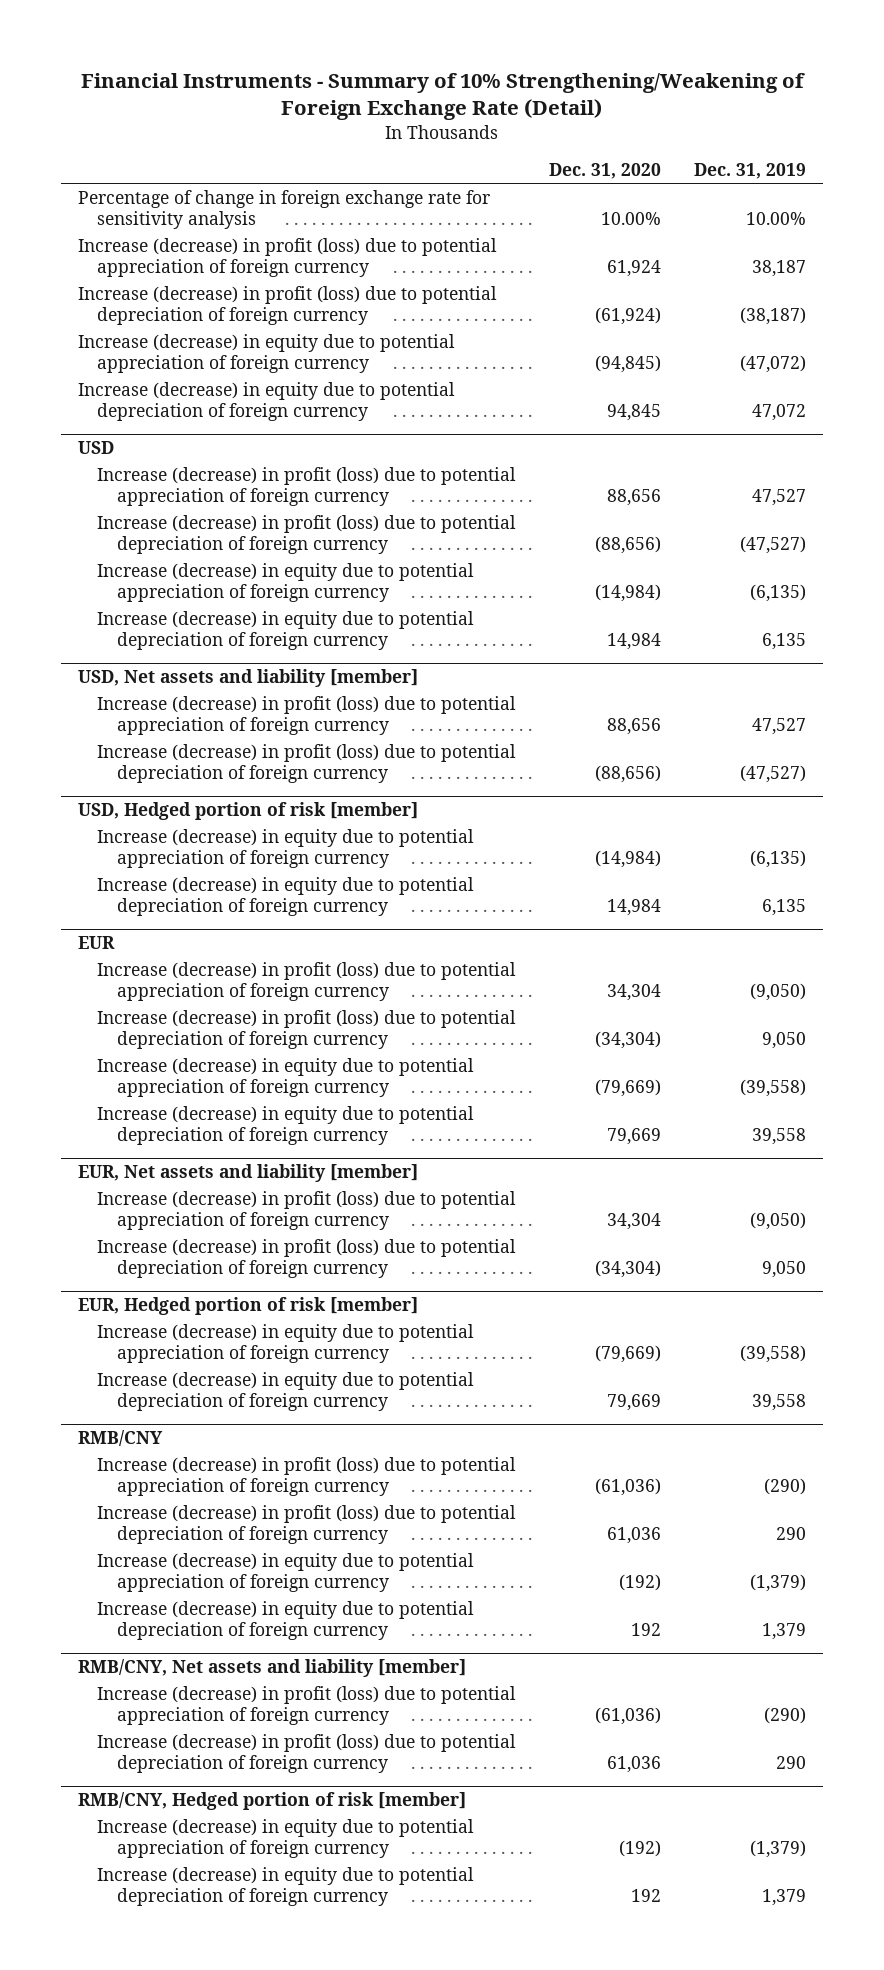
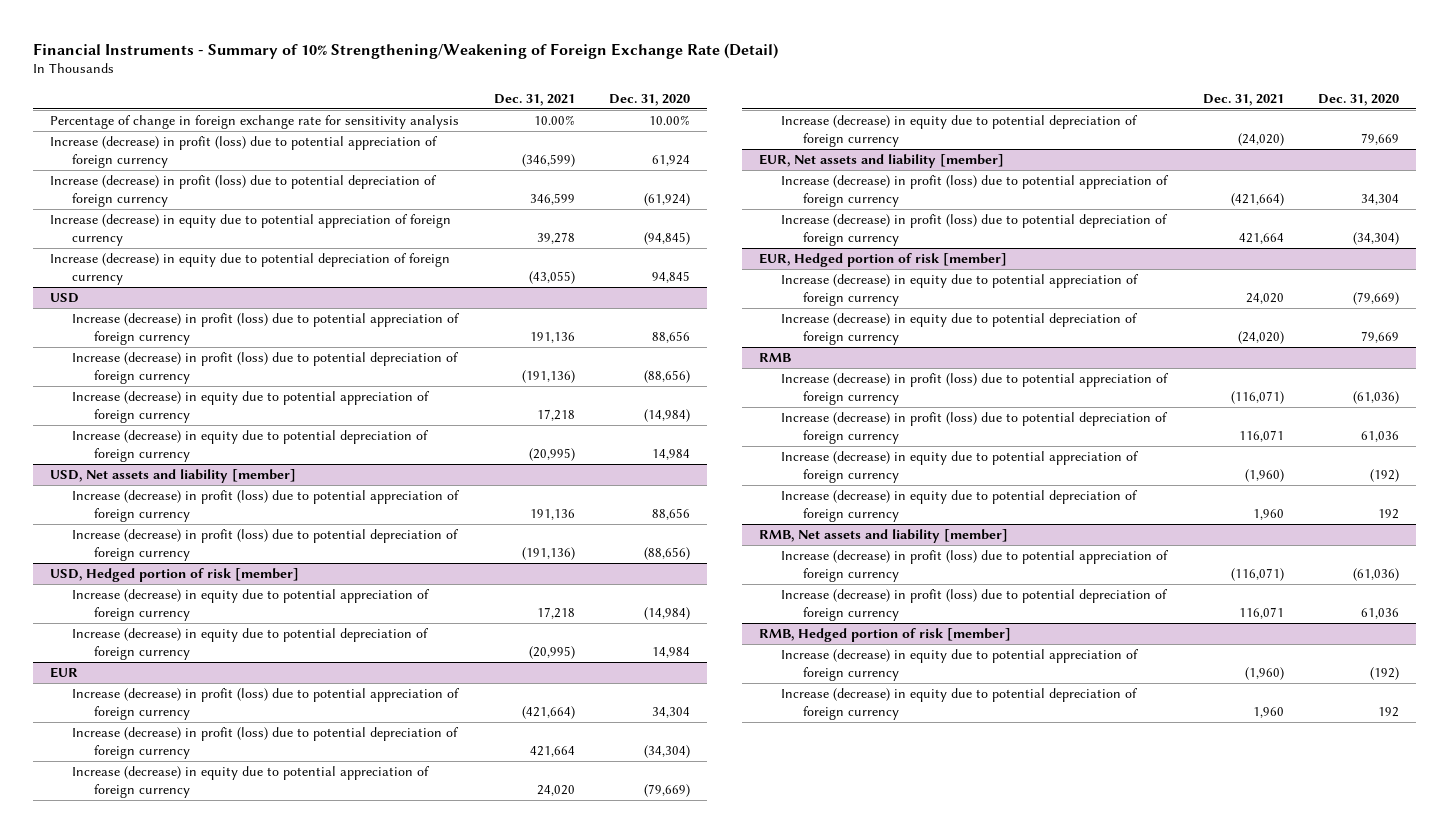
[694,163,807,180] Dec. 31, 2019 -> none
none -> [493,93,575,106] Dec. 31, 2021
[77,1430,163,1447] RMB/CNY -> [759,353,792,363] RMB
[77,1659,466,1678] RMB/CNY, Net assets and liability [member] -> [759,529,1009,544] RMB, Net assets and liability [member]
[77,1792,466,1811] RMB/CNY, Hedged portion of risk [member] -> [759,628,1012,643] RMB, Hedged portion of risk [member]

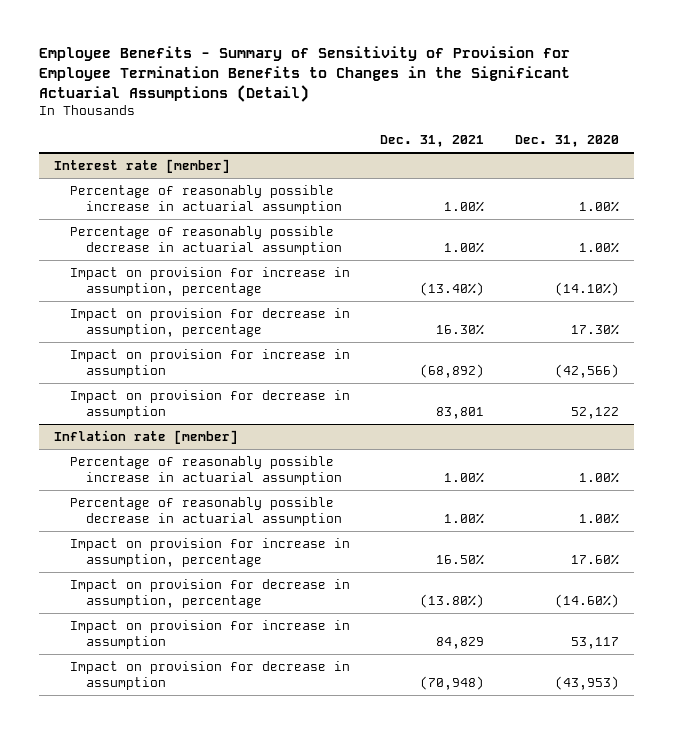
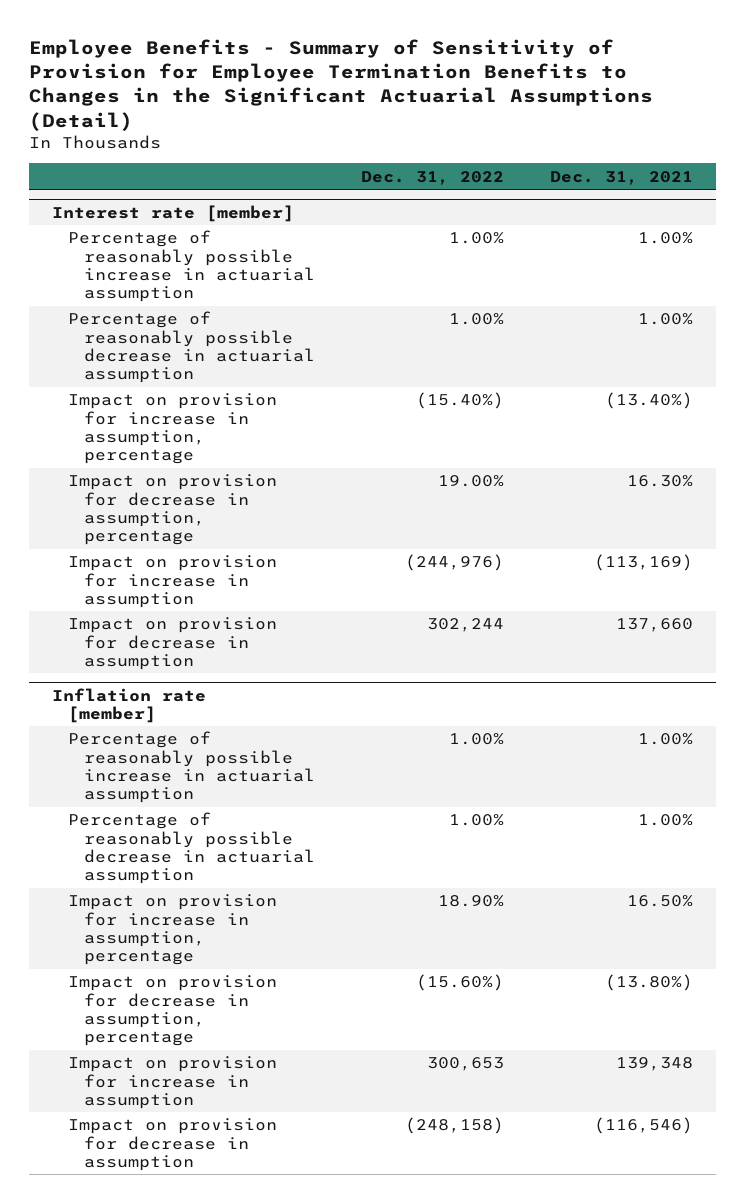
[514,135,619,148] Dec. 31, 2020 -> none
none -> [361,170,505,185] Dec. 31, 2022
[420,363,485,378] (68,892) -> [594,554,694,572] (113,169)
[436,406,485,419] 83,801 -> [616,618,694,633] 137,660
[436,636,485,649] 84,829 -> [616,1057,694,1072] 139,348
[420,675,485,690] (70,948) -> [594,1117,694,1135] (116,546)

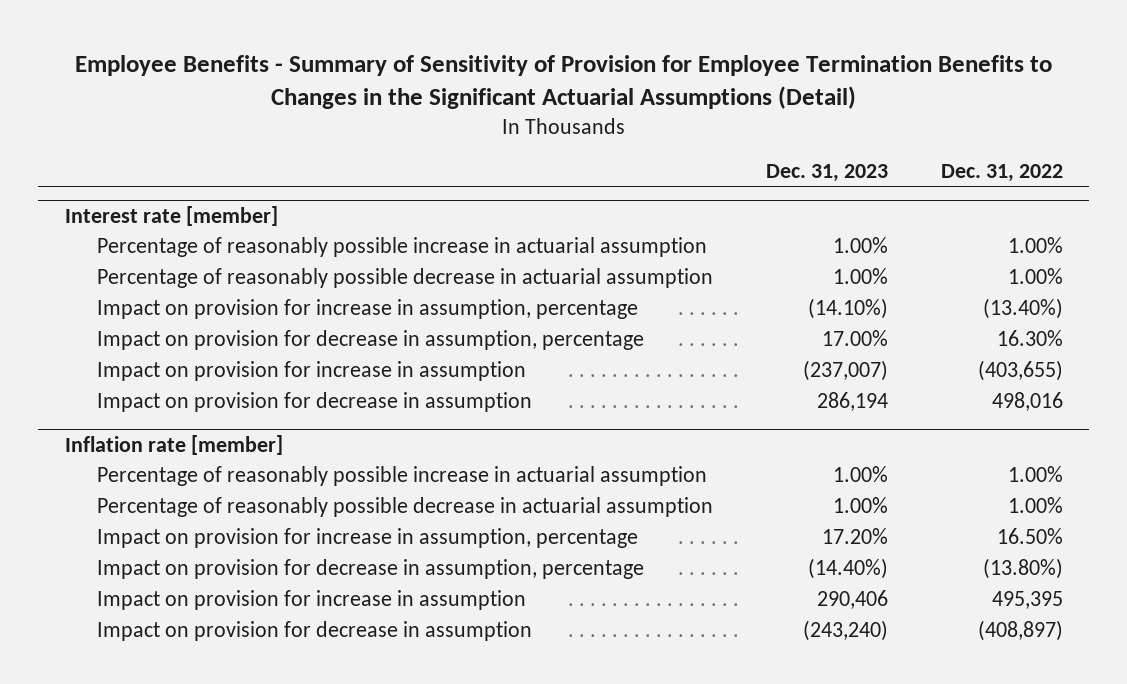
[550,170,694,185] Dec. 31, 2021 -> none
none -> [765,164,888,183] Dec. 31, 2023
[416,392,505,410] (15.40%) -> [982,298,1063,320] (13.40%)
[438,475,505,488] 19.00% -> [996,330,1063,347] 16.30%
[405,554,505,572] (244,976) -> [977,360,1063,382] (403,655)
[427,618,505,633] 302,244 -> [991,392,1063,412] 498,016
[438,895,505,908] 18.90% -> [996,528,1063,545] 16.50%
[416,974,505,992] (15.60%) -> [982,558,1063,580] (13.80%)
[427,1057,505,1072] 300,653 -> [991,591,1063,610] 495,395
[405,1117,505,1135] (248,158) -> [977,620,1063,642] (408,897)

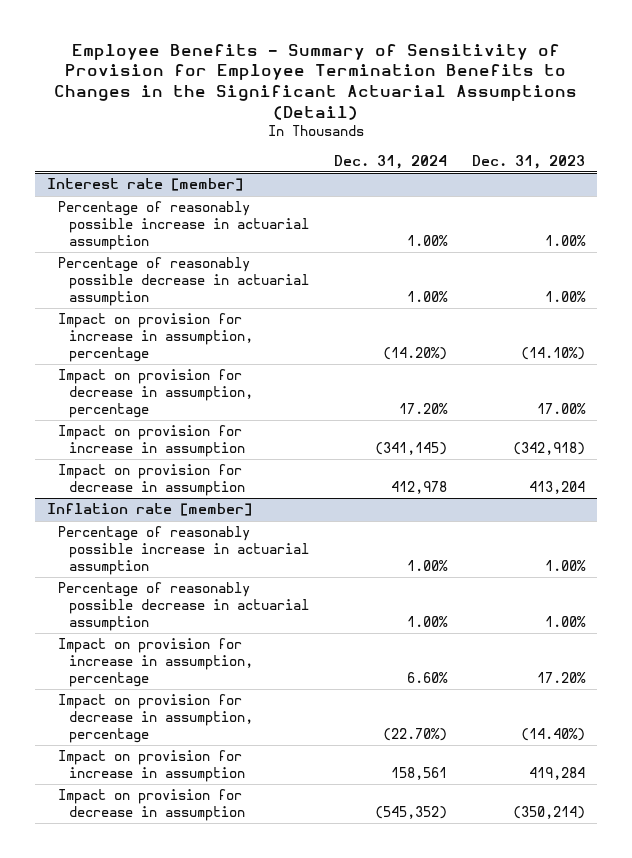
[940,164,1063,183] Dec. 31, 2022 -> none
none -> [334,154,448,169] Dec. 31, 2024
[802,360,888,382] (237,007) -> [512,442,585,456] (342,918)
[816,392,888,412] 286,194 -> [528,481,585,495] 413,204
[816,590,888,610] 290,406 -> [528,767,585,781] 419,284
[802,620,888,642] (243,240) -> [512,806,585,820] (350,214)

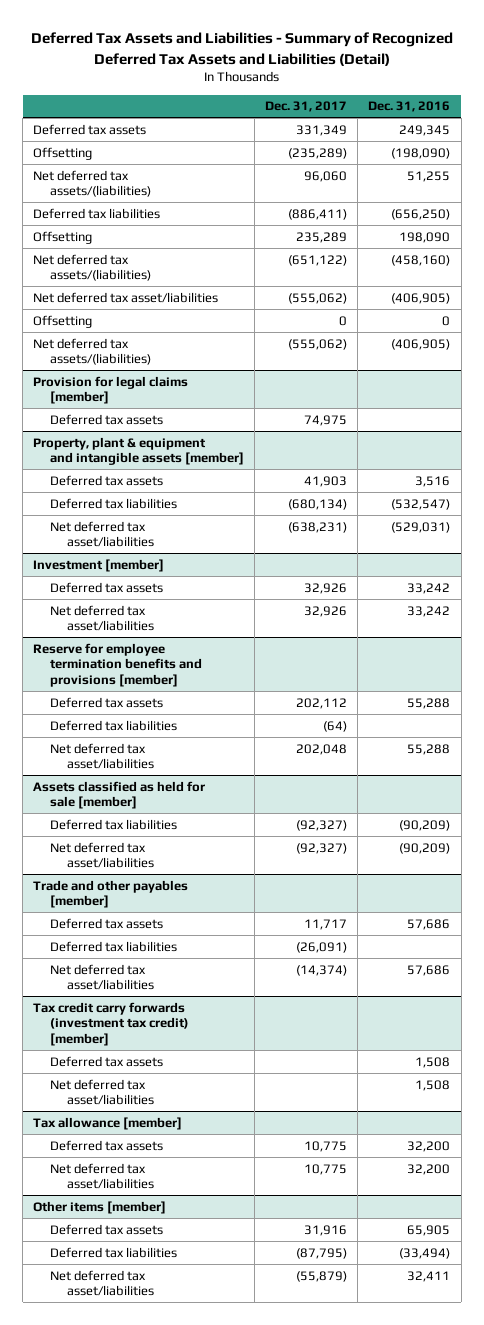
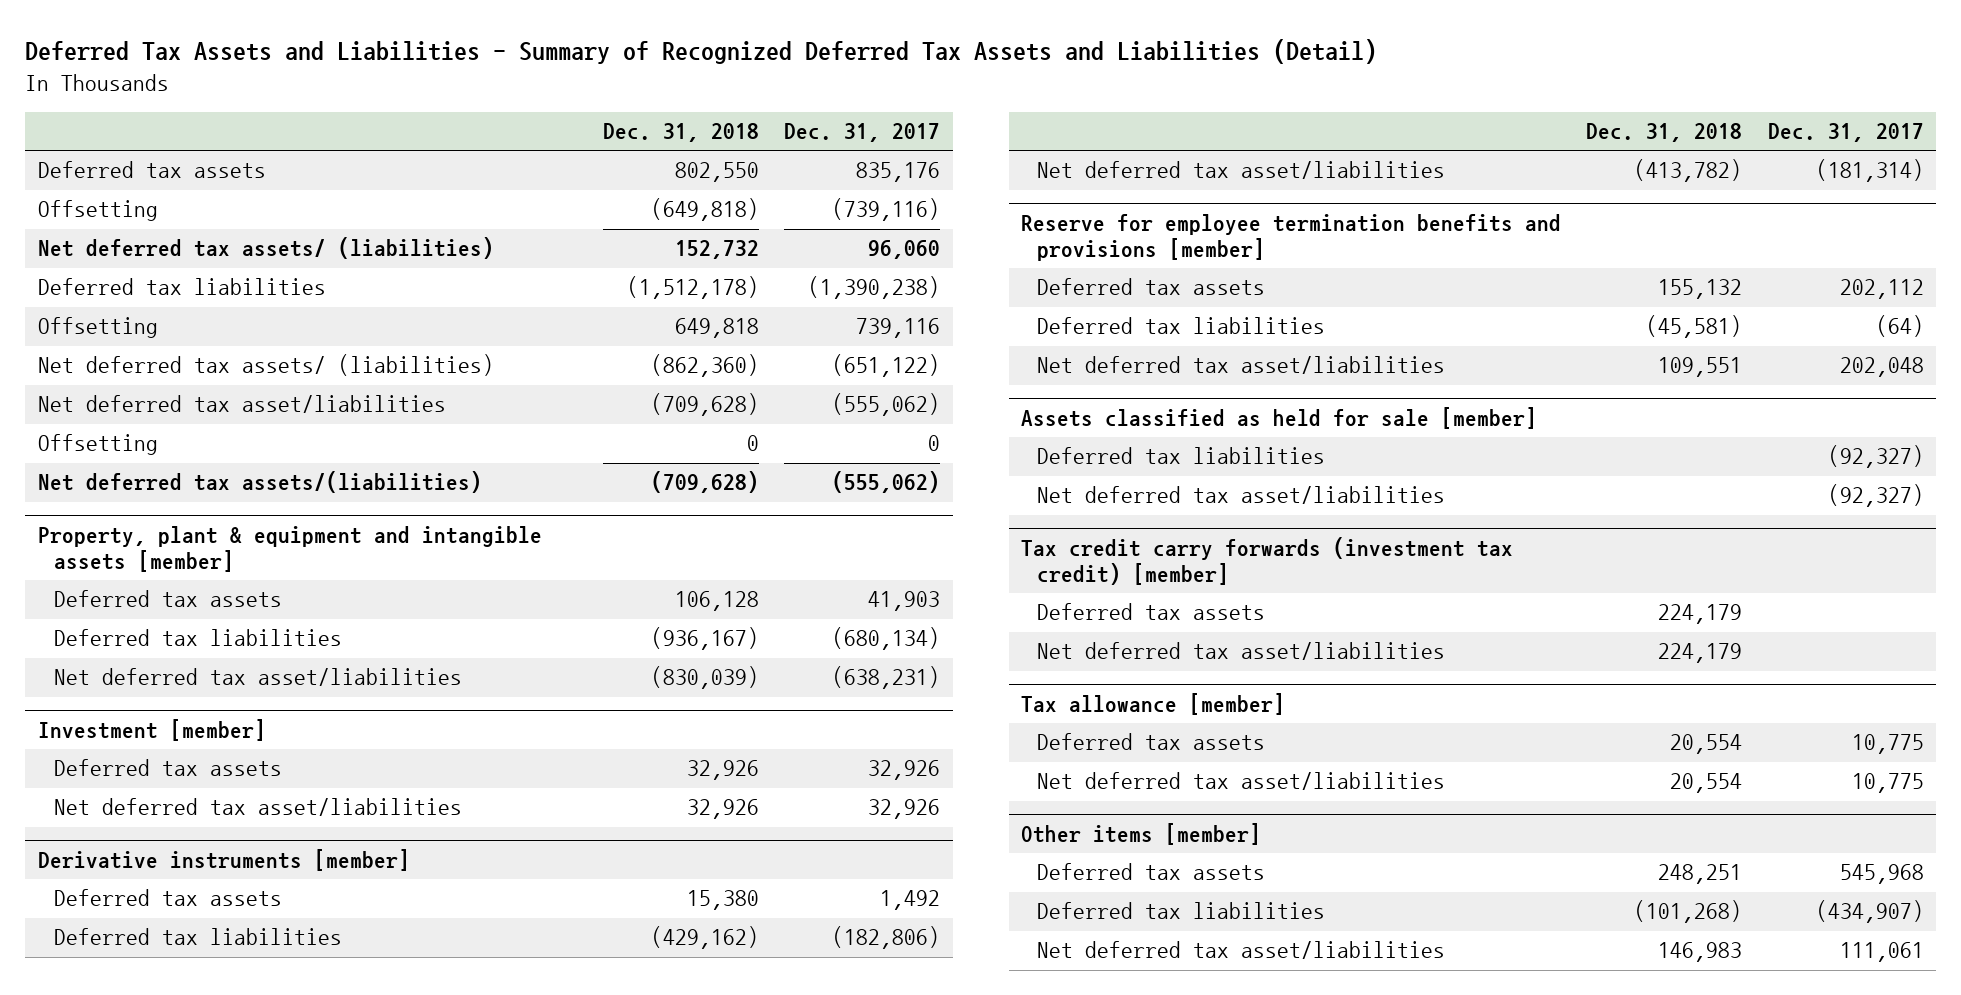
[368,101,451,113] Dec. 31, 2016 -> none
none -> [602,123,759,143] Dec. 31, 2018
[296,124,348,136] 331,349 -> [856,162,941,183] 835,176
[288,147,348,159] (235,289) -> [832,198,941,222] (739,116)
[33,169,152,198] Net deferred tax assets/(liabilities) -> [37,237,494,260] Net deferred tax assets/ (liabilities)
[288,208,348,220] (886,411) -> [808,276,941,300] (1,390,238)
[296,231,348,243] 235,289 -> [856,318,941,339] 739,116
[33,253,152,282] Net deferred tax assets/(liabilities) -> [37,354,494,377] Net deferred tax assets/ (liabilities)
[33,375,189,405] Provision for legal claims [member] -> none
[50,413,164,425] Deferred tax assets -> none
none -> [37,848,410,871] Derivative instruments [member]
none -> [53,889,282,907] Deferred tax assets
none -> [53,928,342,946] Deferred tax liabilities
none -> [1037,161,1446,180] Net deferred tax asset/liabilities
[33,879,189,909] Trade and other payables [member] -> none
[50,917,164,929] Deferred tax assets -> none
[50,940,178,952] Deferred tax liabilities -> none
[50,963,154,991] Net deferred tax asset/liabilities -> none
[304,1224,348,1236] 31,916 -> [1839,864,1924,885] 545,968
[296,1247,348,1259] (87,795) -> [1815,900,1924,924] (434,907)
[296,1270,348,1282] (55,879) -> [1839,942,1924,963] 111,061

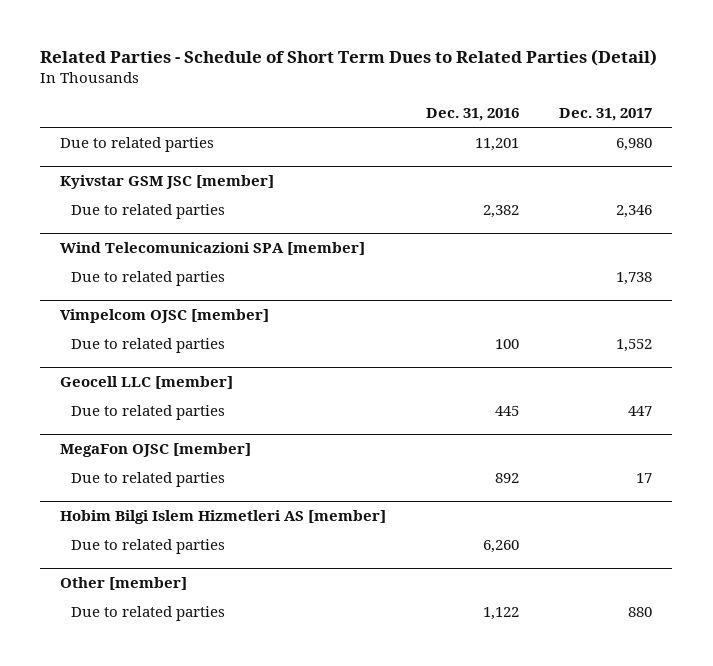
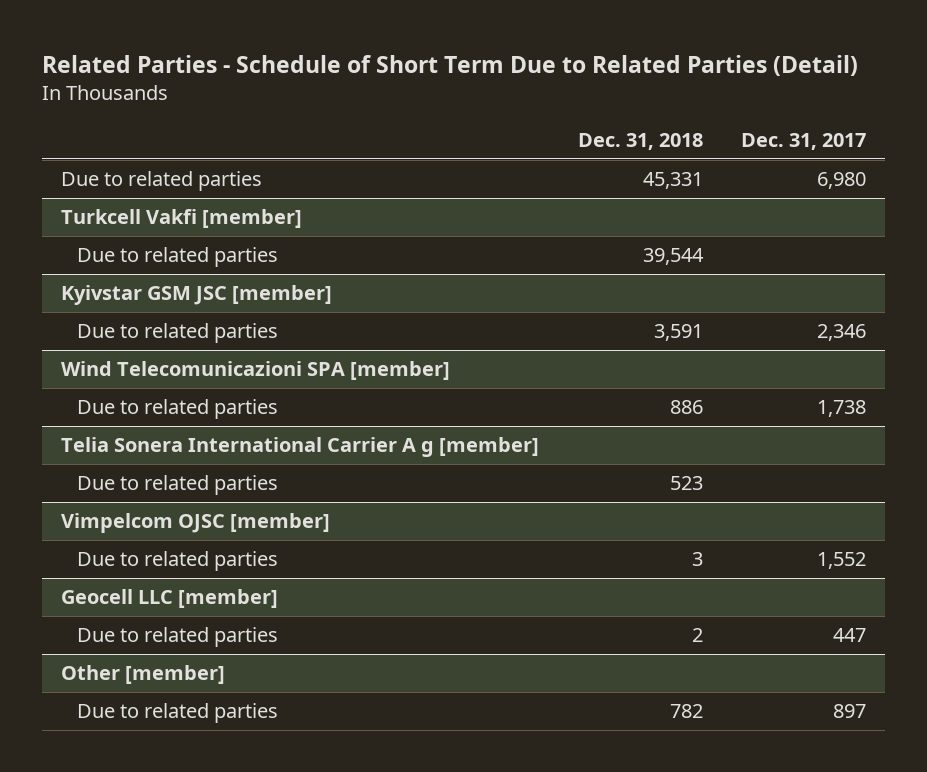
[40,49,658,67] Related Parties - Schedule of Short Term Dues to Related Parties (Detail) -> [41,55,858,77] Related Parties - Schedule of Short Term Due to Related Parties (Detail)
[426,107,520,121] Dec. 31, 2016 -> none
none -> [577,132,703,150] Dec. 31, 2018
none -> [61,209,303,229] Turkcell Vakfi [member]
none -> [76,247,278,268] Due to related parties
none -> [61,437,540,458] Telia Sonera International Carrier A g [member]
none -> [76,475,278,496] Due to related parties
[60,443,252,458] MegaFon OJSC [member] -> none
[70,471,225,487] Due to related parties -> none
[60,510,387,525] Hobim Bilgi Islem Hizmetleri AS [member] -> none
[70,538,225,554] Due to related parties -> none
[628,606,653,617] 880 -> [833,704,867,719] 897

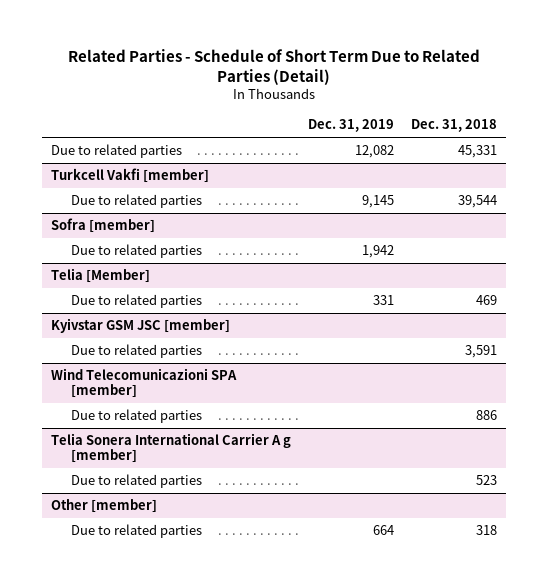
[741,132,867,150] Dec. 31, 2017 -> none
none -> [307,119,394,133] Dec. 31, 2019
none -> [50,218,155,234] Sofra [member]
none -> [70,244,202,259] Due to related parties
none -> [50,268,150,284] Telia [Member]
none -> [70,294,202,309] Due to related parties
[61,513,331,534] Vimpelcom OJSC [member] -> none
[76,551,278,572] Due to related parties -> none
[61,589,279,609] Geocell LLC [member] -> none
[76,627,278,648] Due to related parties -> none
[669,704,703,719] 782 -> [476,525,498,536] 318

